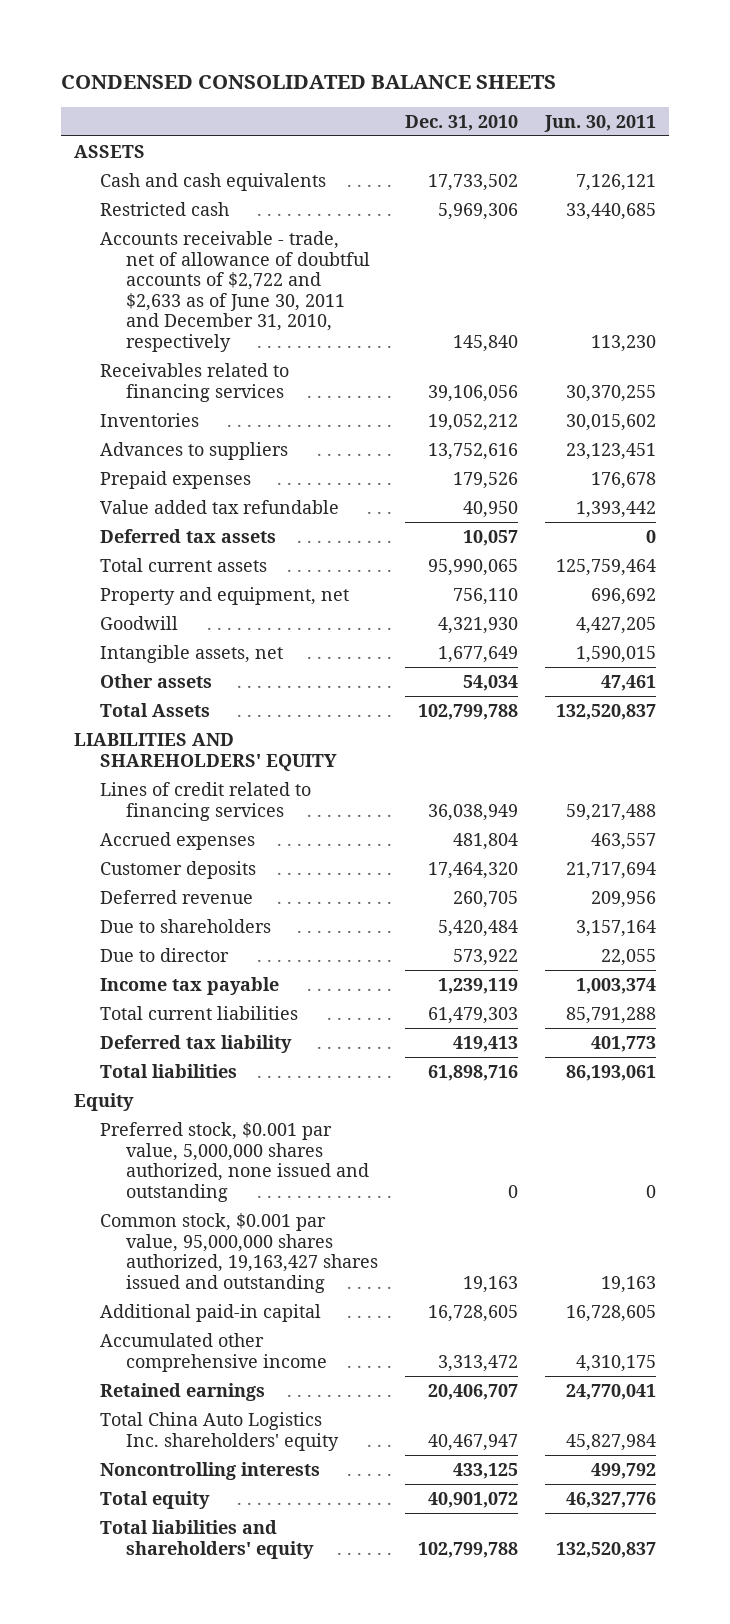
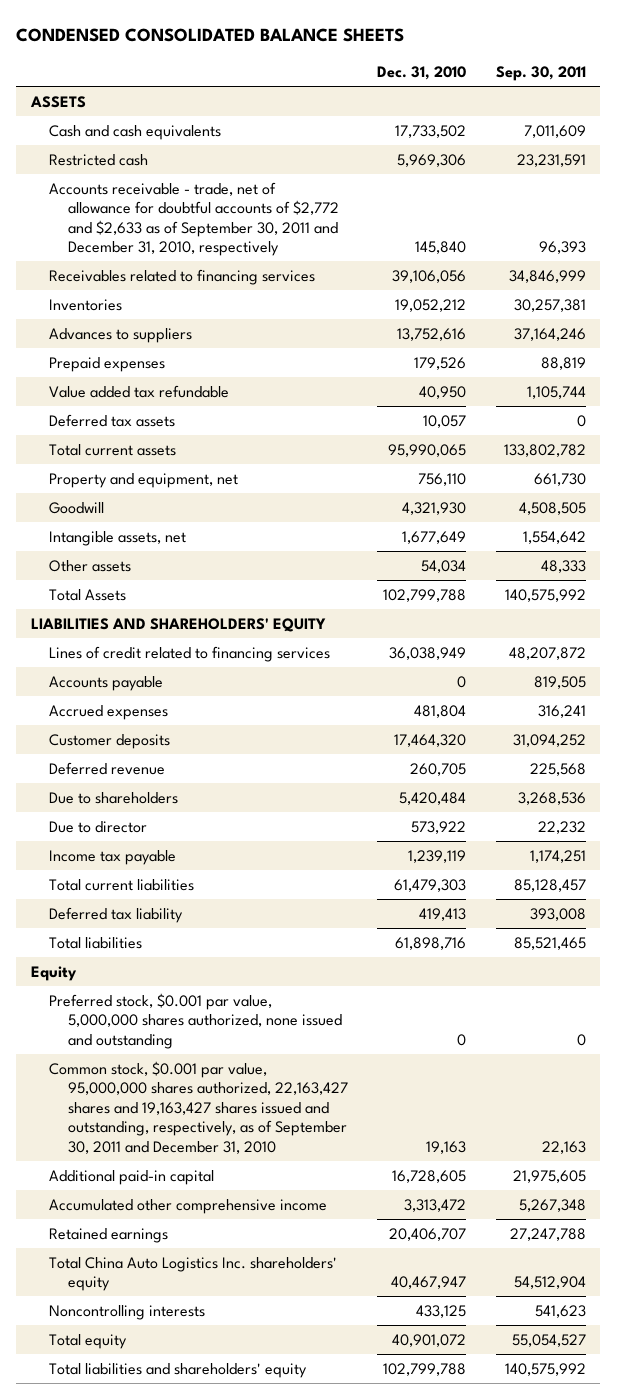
[543,114,656,132] Jun. 30, 2011 -> none
none -> [495,66,586,82] Sep. 30, 2011
[100,231,371,353] Accounts receivable - trade, net of allowance of doubtful accounts of $2,722 and $2,633 as of June 30, 2011 and December 31, 2010, respectively -> [49,181,339,257] Accounts receivable - trade, net of allowance for doubtful accounts of $2,772 and $2,633 as of September 30, 2011 and December 31, 2010, respectively
none -> [49,675,164,691] Accounts payable
[100,1213,379,1293] Common stock, $0.001 par value, 95,000,000 shares authorized, 19,163,427 shares issued and outstanding -> [49,1060,348,1154] Common stock, $0.001 par value, 95,000,000 shares authorized, 22,163,427 shares and 19,163,427 shares issued and outstanding, respectively, as of September 30, 2011 and December 31, 2010

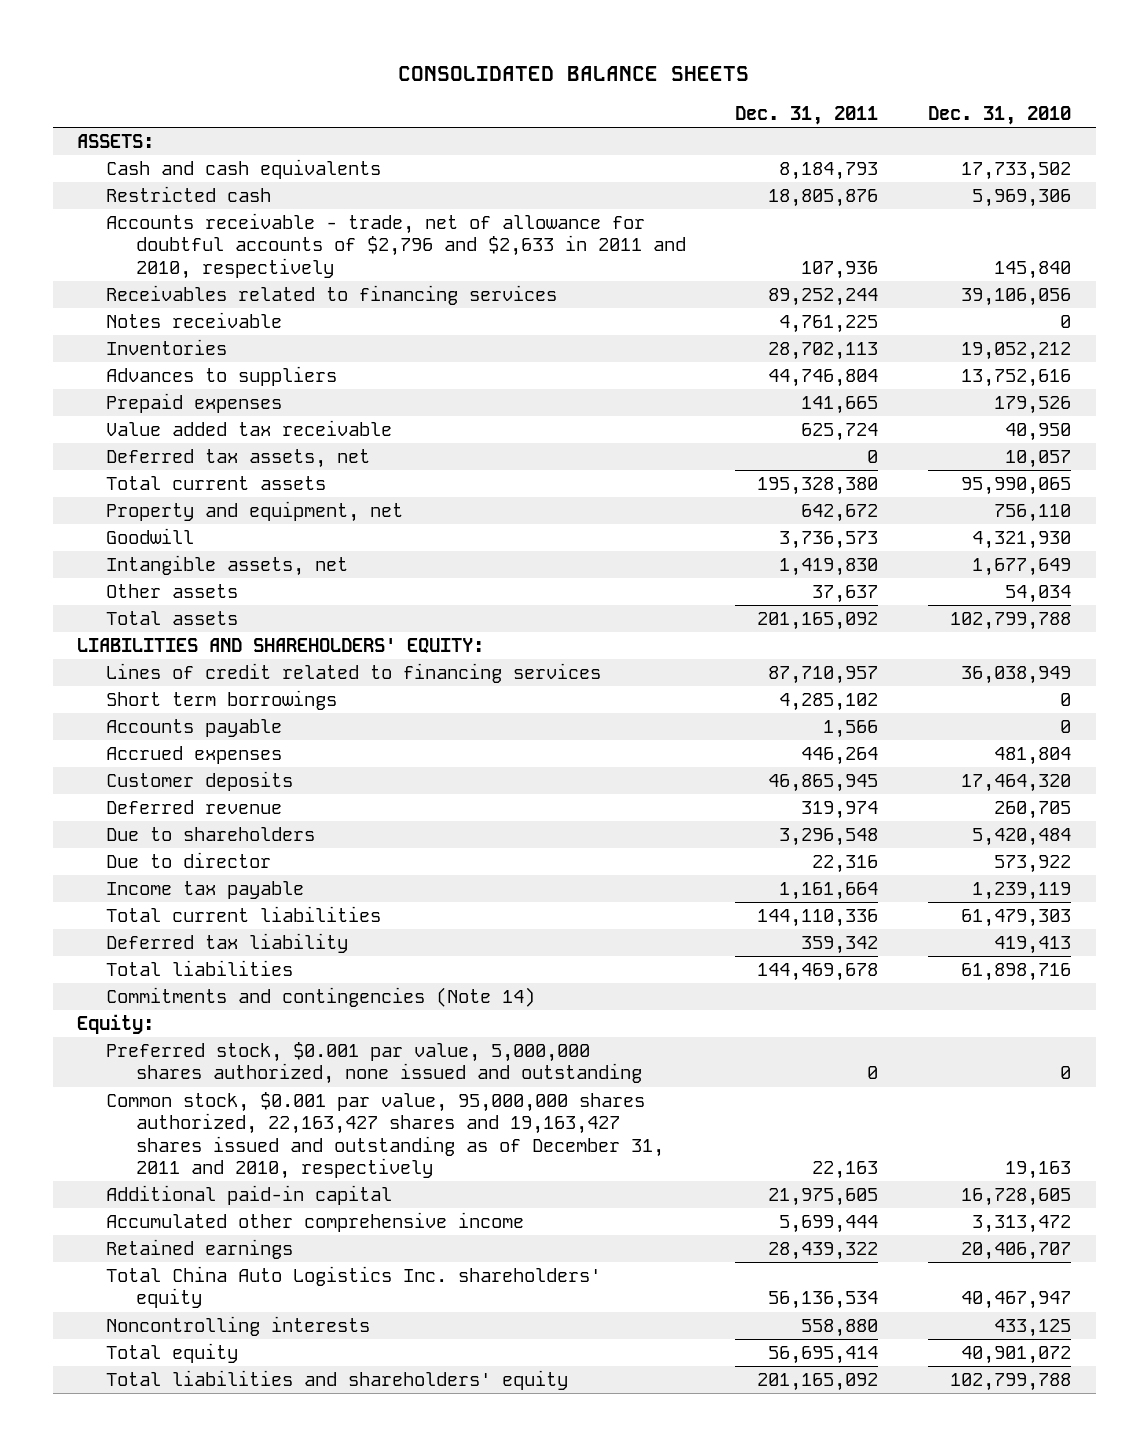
[16,28,405,43] CONDENSED CONSOLIDATED BALANCE SHEETS -> [398,66,750,82] CONSOLIDATED BALANCE SHEETS
[495,66,586,82] Sep. 30, 2011 -> none
none -> [735,105,879,125] Dec. 31, 2011
[30,95,87,108] ASSETS -> [77,134,155,149] ASSETS:
[49,181,339,257] Accounts receivable - trade, net of allowance for doubtful accounts of $2,772 and $2,633 as of September 30, 2011 and December 31, 2010, respectively -> [106,213,686,279] Accounts receivable - trade, net of allowance for doubtful accounts of $2,796 and $2,633 in 2011 and 2010, respectively
none -> [106,312,283,329] Notes receivable
[49,384,230,398] Value added tax refundable -> [106,420,393,437] Value added tax receivable
[49,413,176,427] Deferred tax assets -> [106,449,371,469] Deferred tax assets, net
[49,588,127,601] Total Assets -> [106,611,239,626] Total assets
[31,617,327,632] LIABILITIES AND SHAREHOLDERS' EQUITY -> [77,638,485,654] LIABILITIES AND SHAREHOLDERS' EQUITY:
none -> [106,690,338,711] Short term borrowings
none -> [106,987,536,1008] Commitments and contingencies (Note 14)
[31,965,78,981] Equity -> [77,1014,155,1035] Equity:
[49,1060,348,1154] Common stock, $0.001 par value, 95,000,000 shares authorized, 22,163,427 shares and 19,163,427 shares issued and outstanding, respectively, as of September 30, 2011 and December 31, 2010 -> [106,1092,664,1179] Common stock, $0.001 par value, 95,000,000 shares authorized, 22,163,427 shares and 19,163,427 shares issued and outstanding as of December 31, 2011 and 2010, respectively

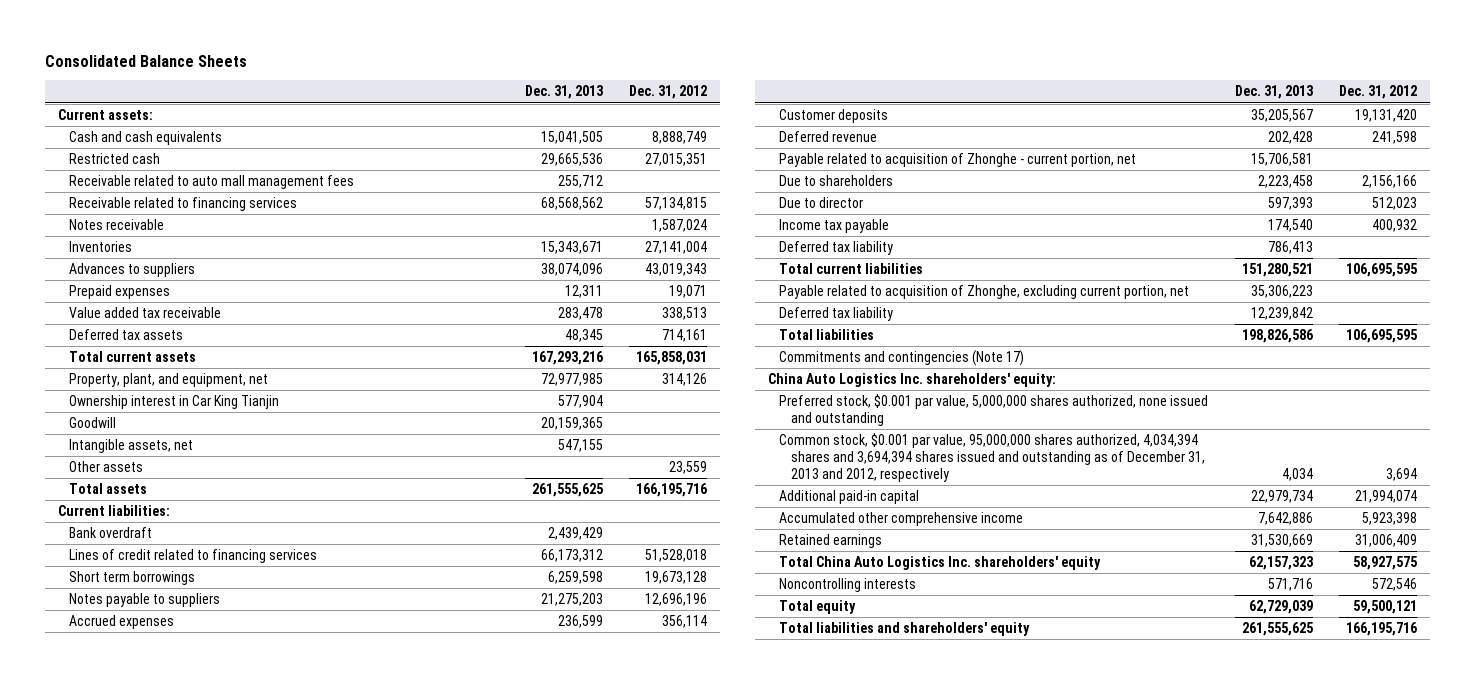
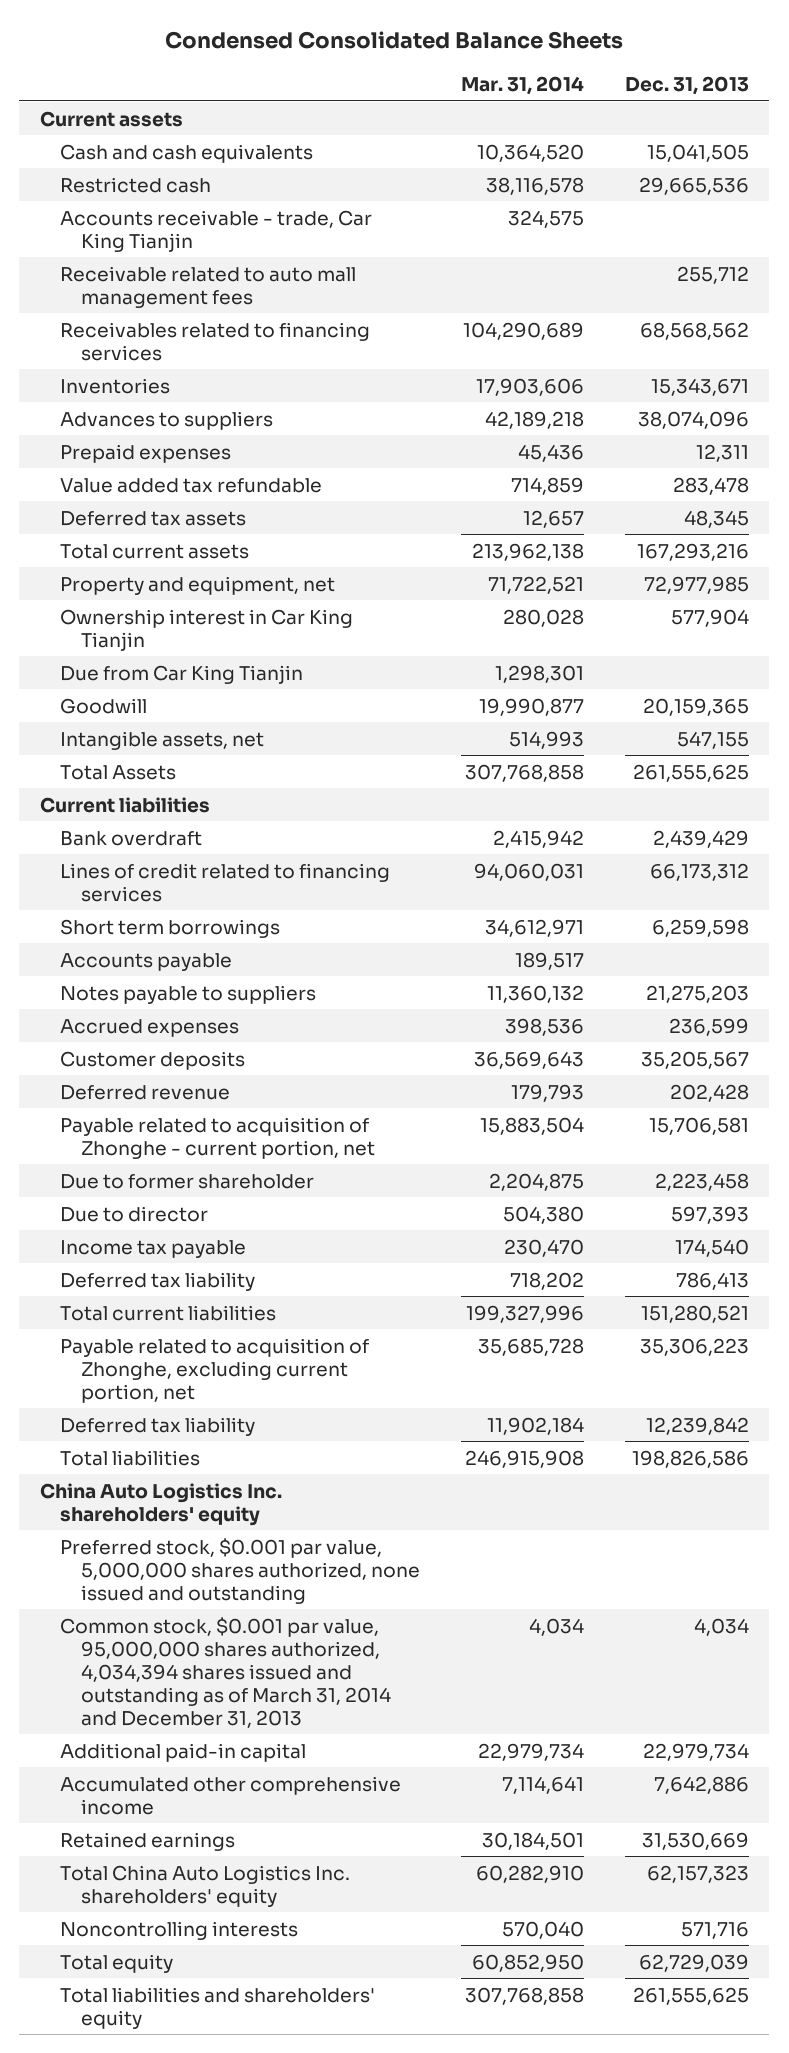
[45,54,248,67] Consolidated Balance Sheets -> [165,31,624,50] Condensed Consolidated Balance Sheets
[629,85,708,100] Dec. 31, 2012 -> none
none -> [461,75,585,95] Mar. 31, 2014
[58,109,154,121] Current assets: -> [39,110,183,127] Current assets
none -> [60,209,373,252] Accounts receivable - trade, Car King Tianjin
[69,219,165,231] Notes receivable -> none
[69,197,298,212] Receivable related to financing services -> [60,321,371,361] Receivables related to financing services
[69,307,222,319] Value added tax receivable -> [60,477,323,493] Value added tax refundable
[69,373,269,388] Property, plant, and equipment, net -> [60,575,336,595] Property and equipment, net
none -> [60,664,304,684] Due from Car King Tianjin
[69,461,144,473] Other assets -> none
[69,483,148,495] Total assets -> [60,764,177,780] Total Assets
[58,505,171,517] Current liabilities: -> [39,796,210,813] Current liabilities
none -> [60,952,233,971] Accounts payable
[779,175,894,187] Due to shareholders -> [60,1173,315,1189] Due to former shareholder
[779,350,1025,367] Commitments and contingencies (Note 17) -> none
[768,373,1057,388] China Auto Logistics Inc. shareholders' equity: -> [39,1482,282,1526] China Auto Logistics Inc. shareholders' equity
[779,433,1205,483] Common stock, $0.001 par value, 95,000,000 shares authorized, 4,034,394 shares and 3,694,394 shares issued and outstanding as of December 31, 2013 and 2012, respectively -> [60,1616,392,1728] Common stock, $0.001 par value, 95,000,000 shares authorized, 4,034,394 shares issued and outstanding as of March 31, 2014 and December 31, 2013

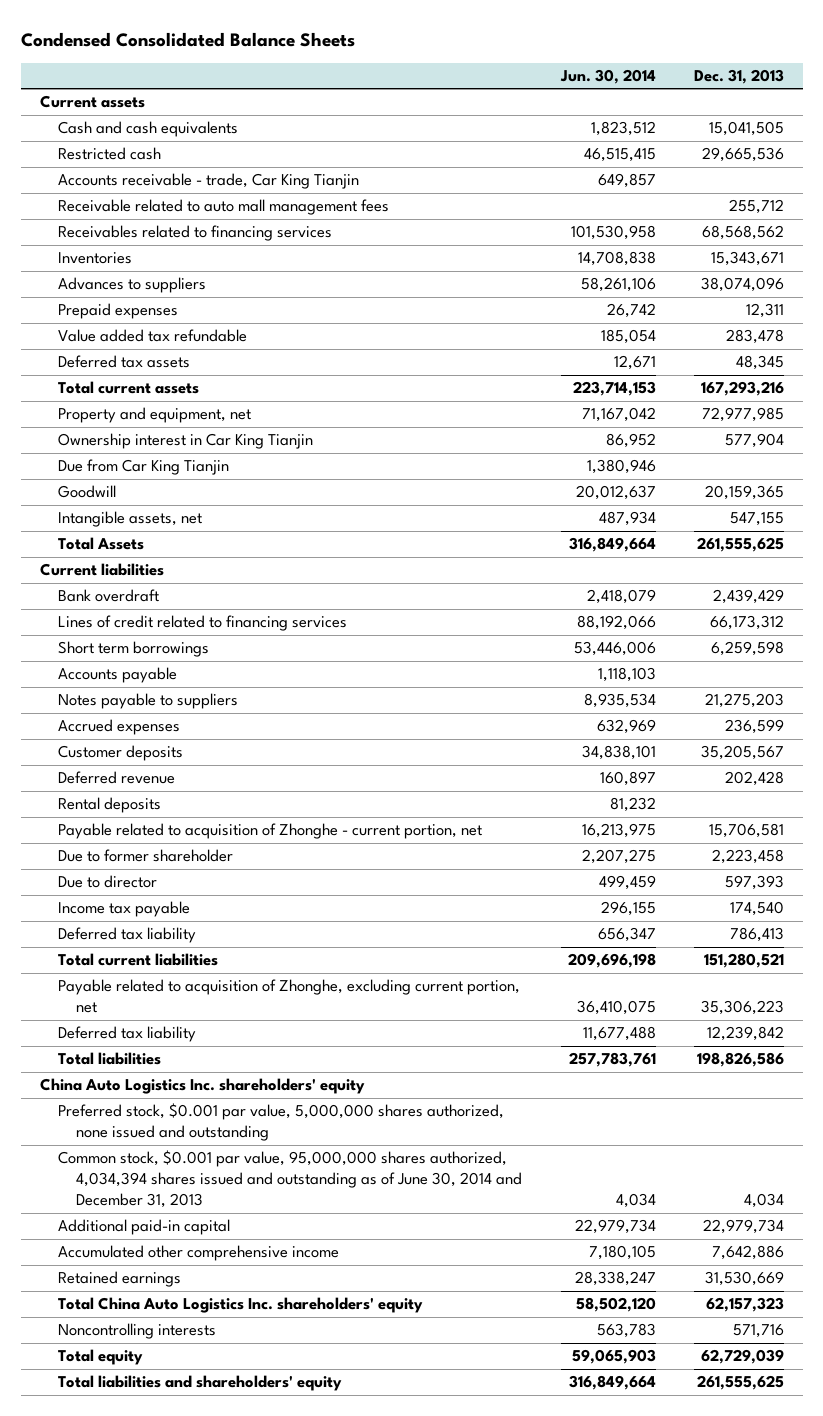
[461,75,585,95] Mar. 31, 2014 -> none
none -> [559,68,656,84] Jun. 30, 2014
none -> [57,797,161,814] Rental deposits
[60,1616,392,1728] Common stock, $0.001 par value, 95,000,000 shares authorized, 4,034,394 shares issued and outstanding as of March 31, 2014 and December 31, 2013 -> [57,1150,523,1209] Common stock, $0.001 par value, 95,000,000 shares authorized, 4,034,394 shares issued and outstanding as of June 30, 2014 and December 31, 2013

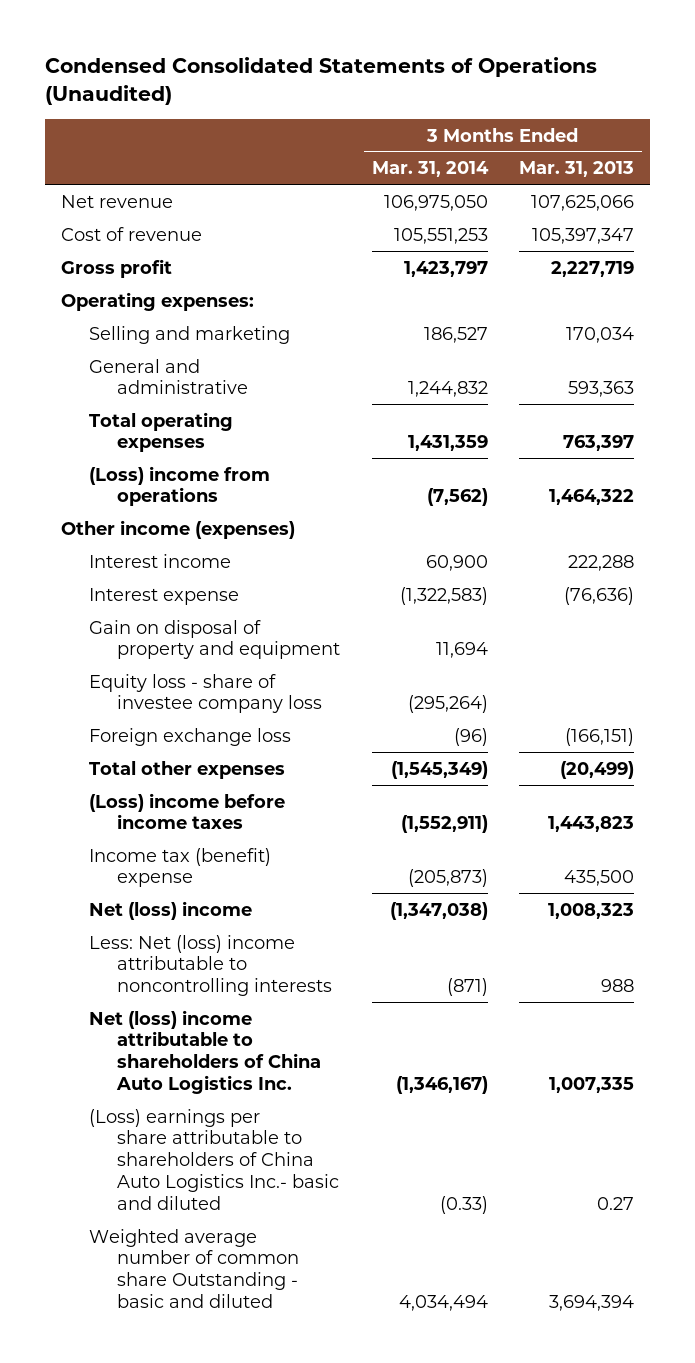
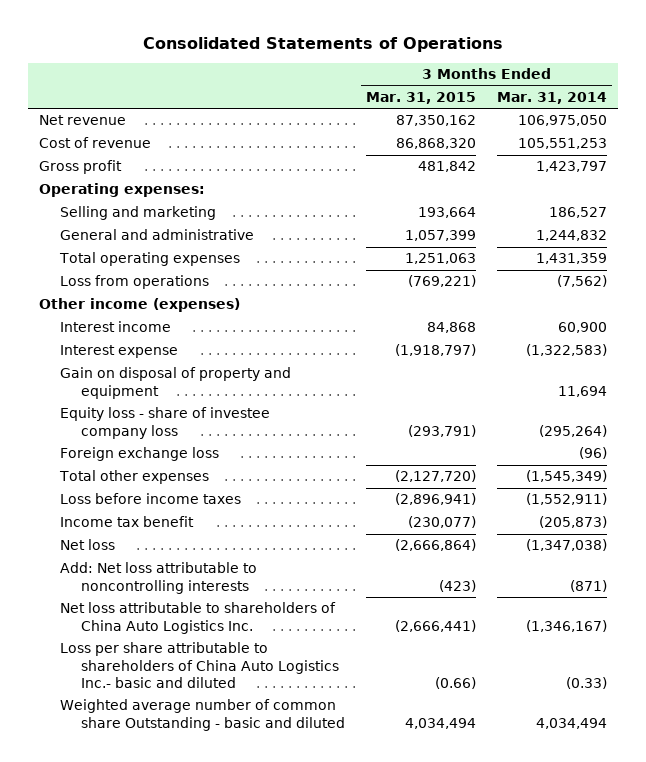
[45,57,598,106] Condensed Consolidated Statements of Operations (Unaudited) -> [142,37,503,53] Consolidated Statements of Operations
[519,161,635,178] Mar. 31, 2013 -> none
none -> [366,92,477,105] Mar. 31, 2015
[89,465,271,507] (Loss) income from operations -> [59,275,209,290] Loss from operations
[89,792,286,830] (Loss) income before income taxes -> [59,493,241,505] Loss before income taxes
[89,847,272,888] Income tax (benefit) expense -> [59,516,194,528] Income tax benefit
[89,900,253,920] Net (loss) income -> [59,539,115,551] Net loss
[89,934,333,997] Less: Net (loss) income attributable to noncontrolling interests -> [59,562,257,594] Add: Net loss attributable to noncontrolling interests
[89,1009,322,1094] Net (loss) income attributable to shareholders of China Auto Logistics Inc. -> [59,602,336,634] Net loss attributable to shareholders of China Auto Logistics Inc.
[89,1108,340,1210] (Loss) earnings per share attributable to shareholders of China Auto Logistics Inc.- basic and diluted -> [59,642,340,689] Loss per share attributable to shareholders of China Auto Logistics Inc.- basic and diluted

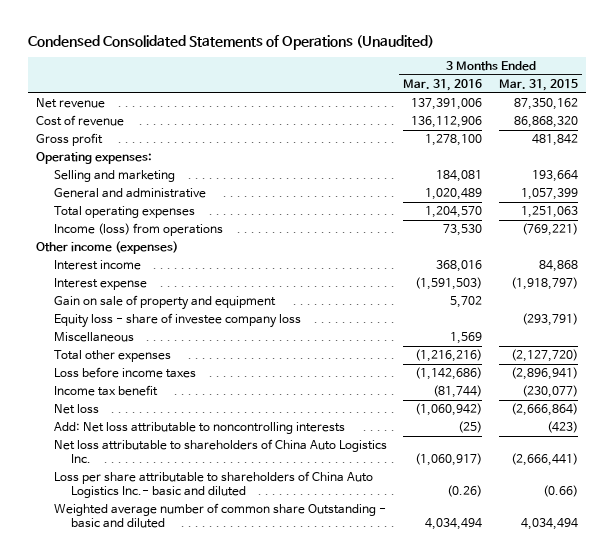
[142,37,503,53] Consolidated Statements of Operations -> [27,34,434,50] Condensed Consolidated Statements of Operations (Unaudited)
[497,92,608,105] Mar. 31, 2014 -> none
none -> [403,78,483,91] Mar. 31, 2016
[59,275,209,290] Loss from operations -> [53,222,223,236] Income (loss) from operations
[59,367,291,399] Gain on disposal of property and equipment -> [53,294,276,310] Gain on sale of property and equipment
[59,447,219,462] Foreign exchange loss -> none
none -> [53,331,134,342] Miscellaneous

